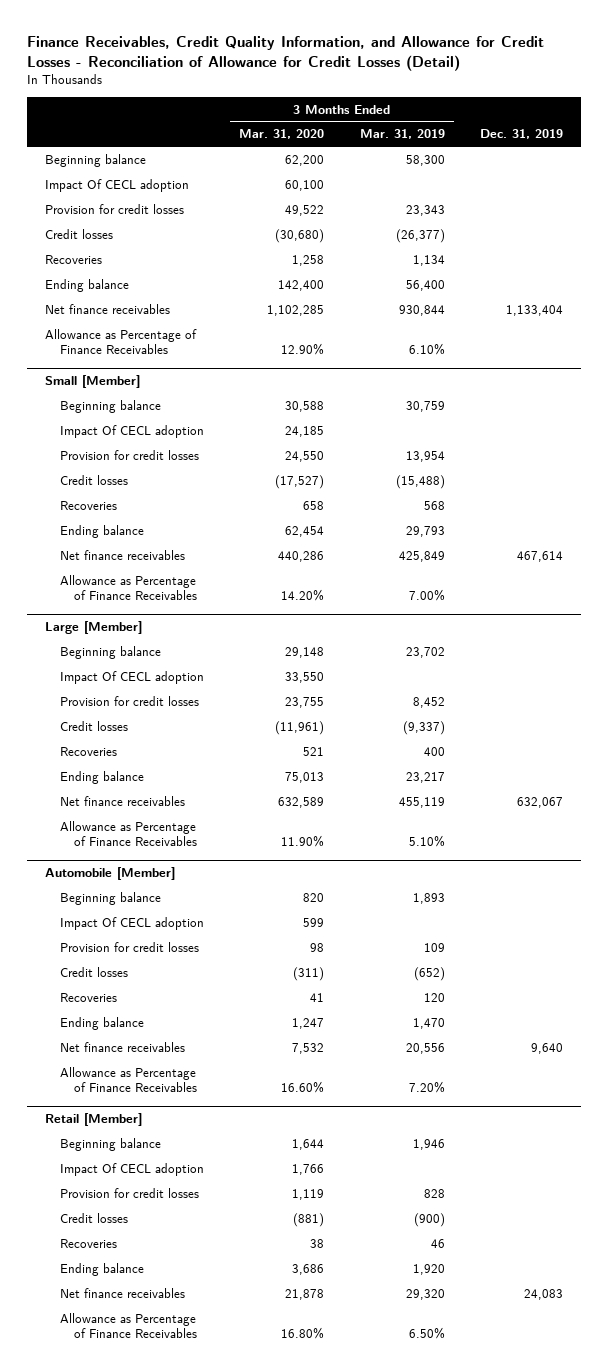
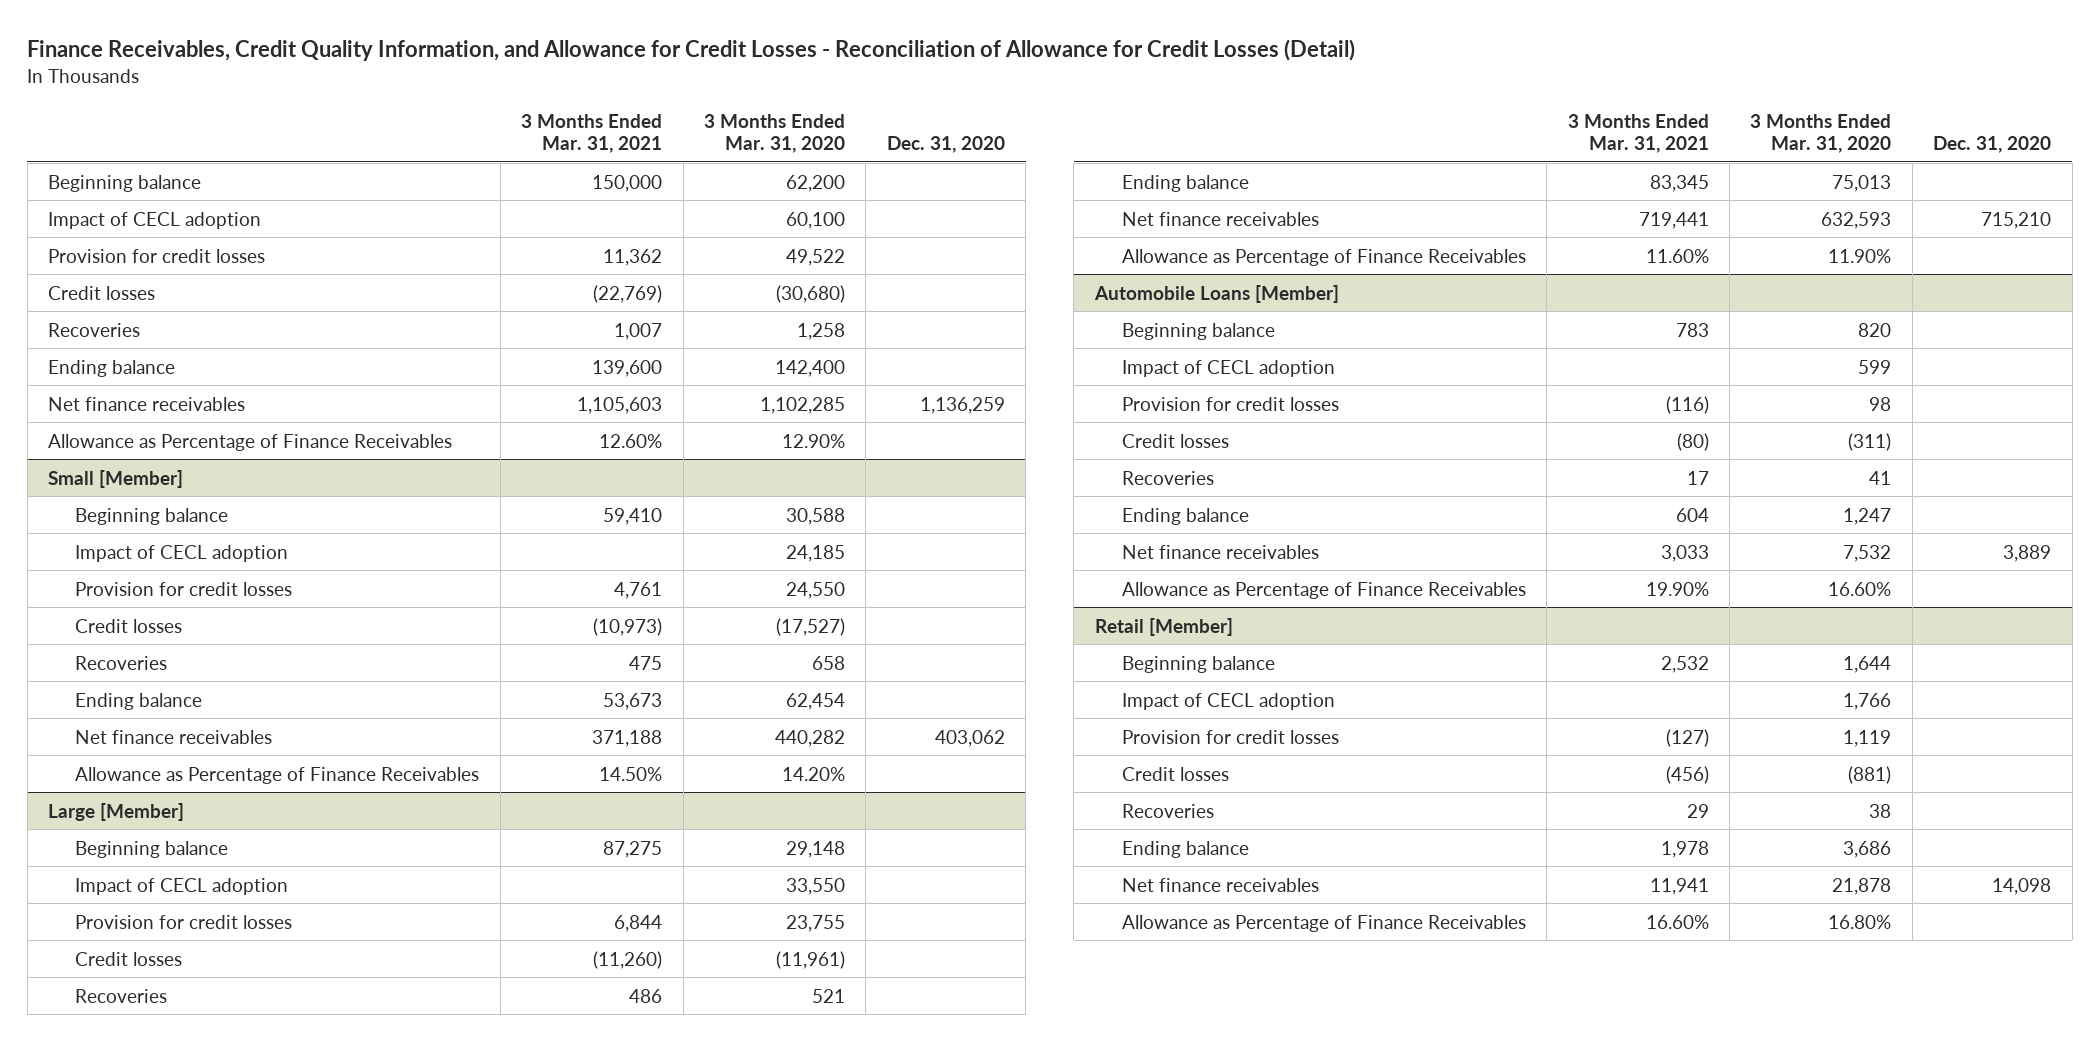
[359,129,445,140] Mar. 31, 2019 -> none
[480,129,564,140] Dec. 31, 2019 -> none
none -> [521,113,663,154] 3 Months Ended Mar. 31, 2021
none -> [886,136,1005,154] Dec. 31, 2020
[45,178,190,192] Impact Of CECL adoption -> [48,211,262,229] Impact of CECL adoption
[59,424,204,438] Impact Of CECL adoption -> [75,544,289,562] Impact of CECL adoption
[278,550,325,562] 440,286 -> [774,729,845,747] 440,282
[59,670,204,684] Impact Of CECL adoption -> [75,877,289,895] Impact of CECL adoption
[278,796,325,808] 632,589 -> [1821,211,1892,229] 632,593
[45,867,176,881] Automobile [Member] -> [1093,284,1339,303] Automobile Loans [Member]
[59,916,204,930] Impact Of CECL adoption -> [1121,359,1335,377] Impact of CECL adoption
[59,1162,204,1176] Impact Of CECL adoption -> [1121,692,1335,710] Impact of CECL adoption

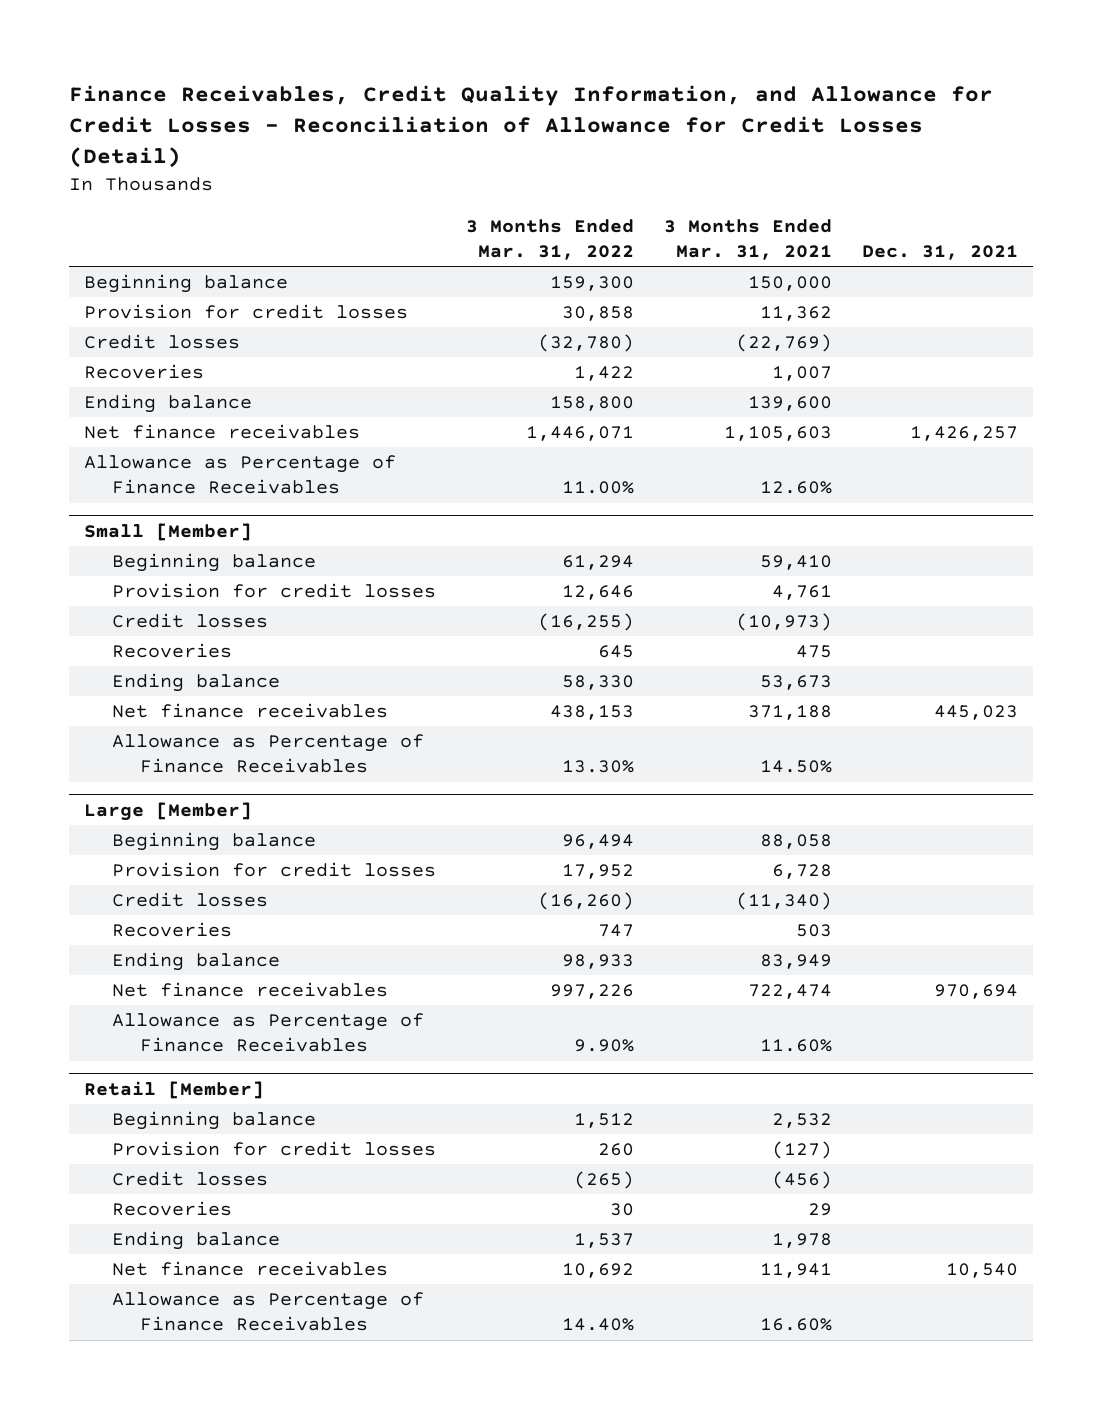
[703,113,845,154] 3 Months Ended Mar. 31, 2020 -> none
[886,136,1005,154] Dec. 31, 2020 -> none
none -> [466,218,635,260] 3 Months Ended Mar. 31, 2022
none -> [861,244,1018,260] Dec. 31, 2021
[48,211,262,229] Impact of CECL adoption -> none
[75,544,289,562] Impact of CECL adoption -> none
[75,877,289,895] Impact of CECL adoption -> none
[603,840,663,858] 87,275 -> [759,834,832,850] 88,058
[614,914,663,932] 6,844 -> [771,864,832,880] 6,728
[593,950,663,969] (11,260) -> [735,892,832,911] (11,340)
[629,988,663,1003] 486 -> [795,924,832,938] 503
[1649,174,1709,192] 83,345 -> [759,954,832,970] 83,949
[1638,211,1709,229] 719,441 -> [747,984,832,1000] 722,474
[1093,284,1339,303] Automobile Loans [Member] -> none
[1121,322,1275,340] Beginning balance -> none
[1121,359,1335,377] Impact of CECL adoption -> none
[1121,396,1339,411] Provision for credit losses -> none
[1121,433,1229,448] Credit losses -> none
[1121,470,1214,485] Recoveries -> none
[1121,507,1249,525] Ending balance -> none
[1121,544,1319,559] Net finance receivables -> none
[1121,581,1526,599] Allowance as Percentage of Finance Receivables -> none
[1121,692,1335,710] Impact of CECL adoption -> none

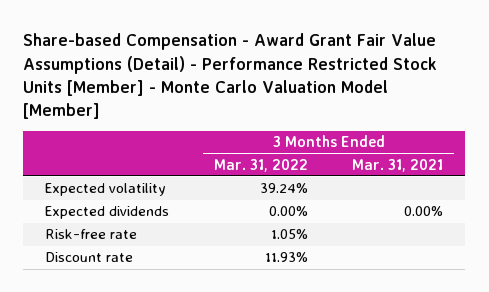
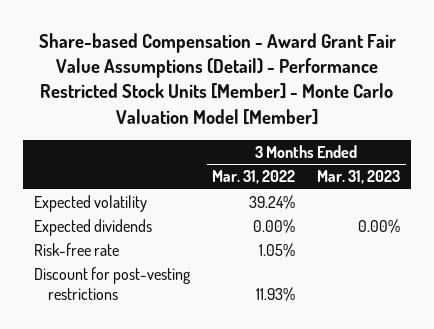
[352,158,444,172] Mar. 31, 2021 -> none
none -> [317,170,401,185] Mar. 31, 2023
[45,252,134,263] Discount rate -> [33,267,191,300] Discount for post-vesting restrictions

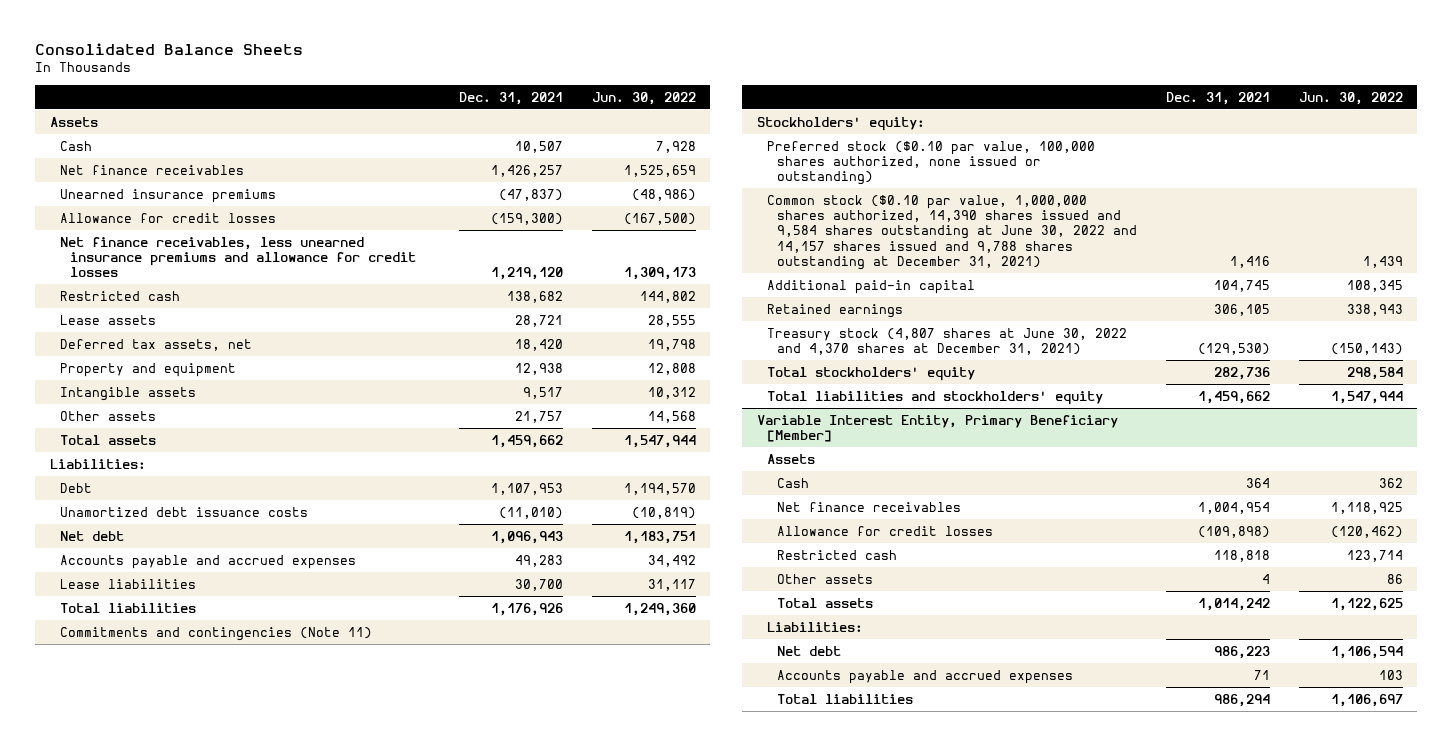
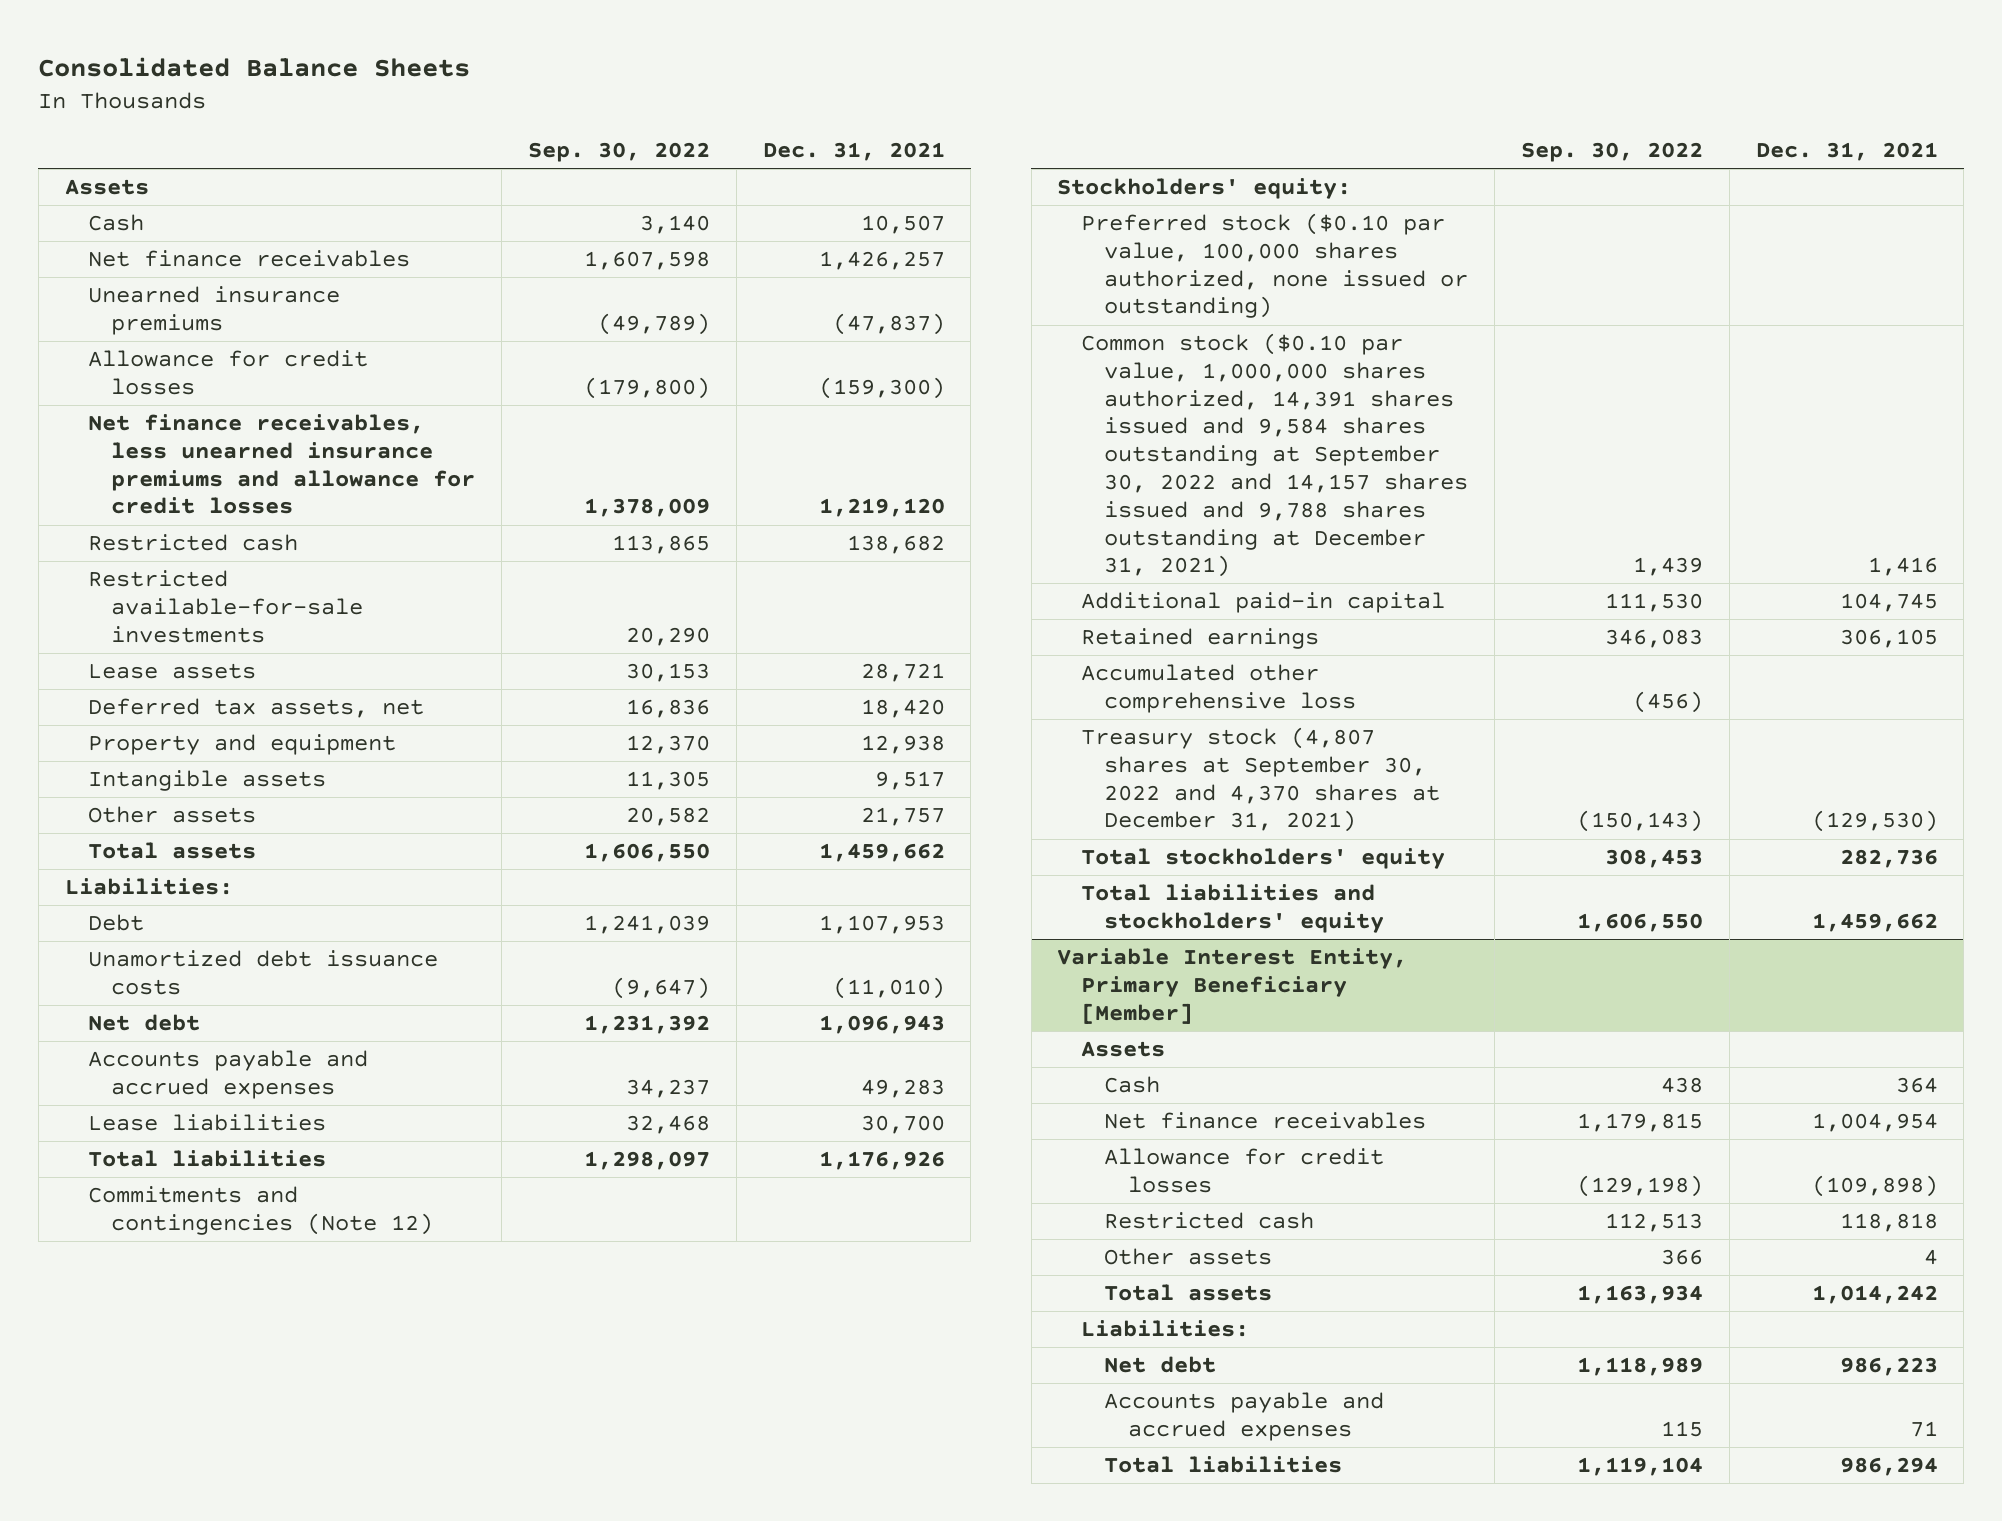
[591,91,696,105] Jun. 30, 2022 -> none
none -> [528,142,711,163] Sep. 30, 2022
none -> [87,570,364,643] Restricted available-for-sale investments
[60,626,373,641] Commitments and contingencies (Note 11) -> [87,1186,434,1235] Commitments and contingencies (Note 12)
[766,194,1138,271] Common stock ($0.10 par value, 1,000,000 shares authorized, 14,390 shares issued and 9,584 shares outstanding at June 30, 2022 and 14,157 shares issued and 9,788 shares outstanding at December 31, 2021) -> [1080,333,1469,578] Common stock ($0.10 par value, 1,000,000 shares authorized, 14,391 shares issued and 9,584 shares outstanding at September 30, 2022 and 14,157 shares issued and 9,788 shares outstanding at December 31, 2021)
none -> [1080,664,1357,713] Accumulated other comprehensive loss
[766,327,1127,355] Treasury stock (4,807 shares at June 30, 2022 and 4,370 shares at December 31, 2021) -> [1080,727,1441,833] Treasury stock (4,807 shares at September 30, 2022 and 4,370 shares at December 31, 2021)

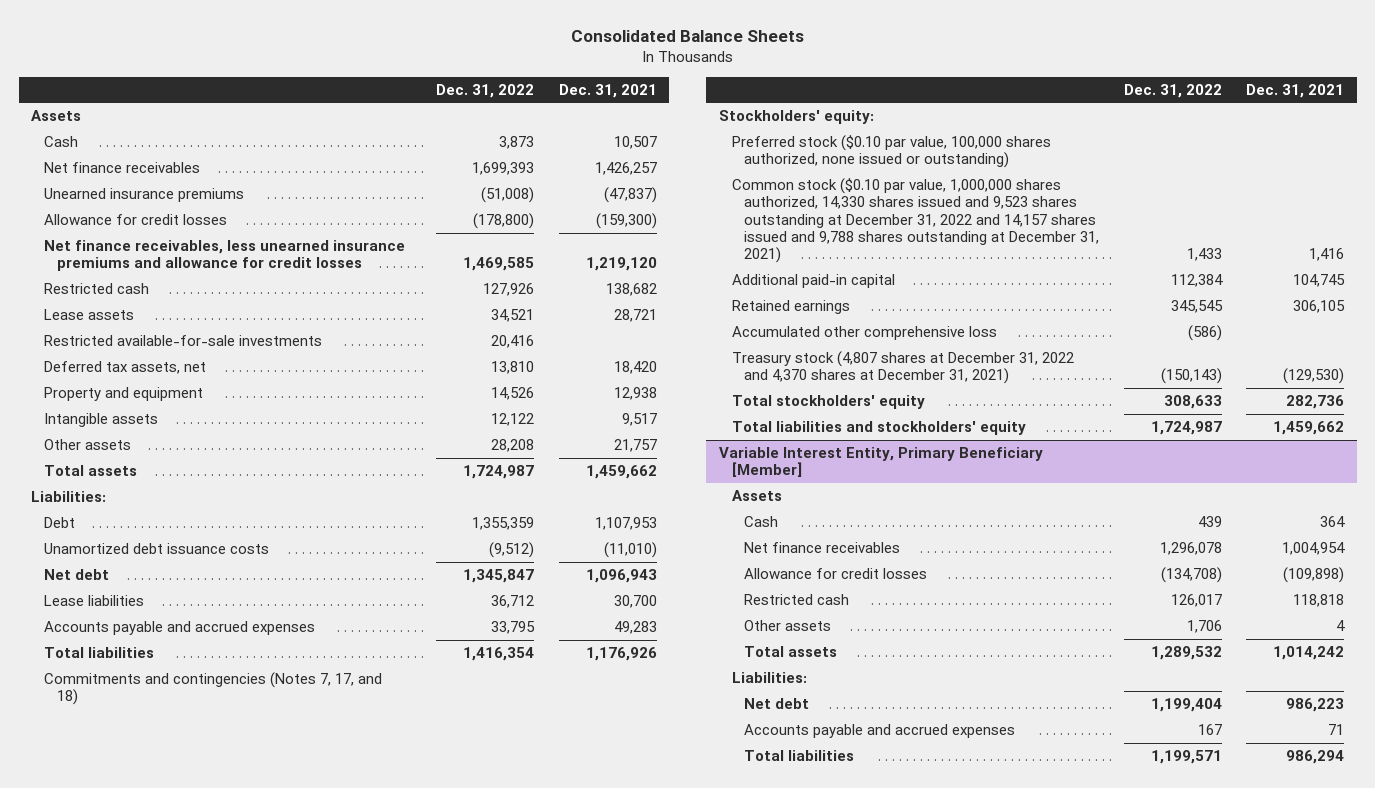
[528,142,711,163] Sep. 30, 2022 -> none
none -> [436,83,535,98] Dec. 31, 2022
[87,570,364,643] Restricted available-for-sale investments -> [43,335,322,347] Restricted available-for-sale investments
[87,1050,368,1099] Accounts payable and accrued expenses -> [43,621,315,636] Accounts payable and accrued expenses
[87,1186,434,1235] Commitments and contingencies (Note 12) -> [43,672,382,706] Commitments and contingencies (Notes 7, 17, and 18)
[1080,333,1469,578] Common stock ($0.10 par value, 1,000,000 shares authorized, 14,391 shares issued and 9,584 shares outstanding at September 30, 2022 and 14,157 shares issued and 9,788 shares outstanding at December 31, 2021) -> [731,178,1100,264] Common stock ($0.10 par value, 1,000,000 shares authorized, 14,330 shares issued and 9,523 shares outstanding at December 31, 2022 and 14,157 shares issued and 9,788 shares outstanding at December 31, 2021)
[1080,727,1441,833] Treasury stock (4,807 shares at September 30, 2022 and 4,370 shares at December 31, 2021) -> [731,351,1074,385] Treasury stock (4,807 shares at December 31, 2022 and 4,370 shares at December 31, 2021)

